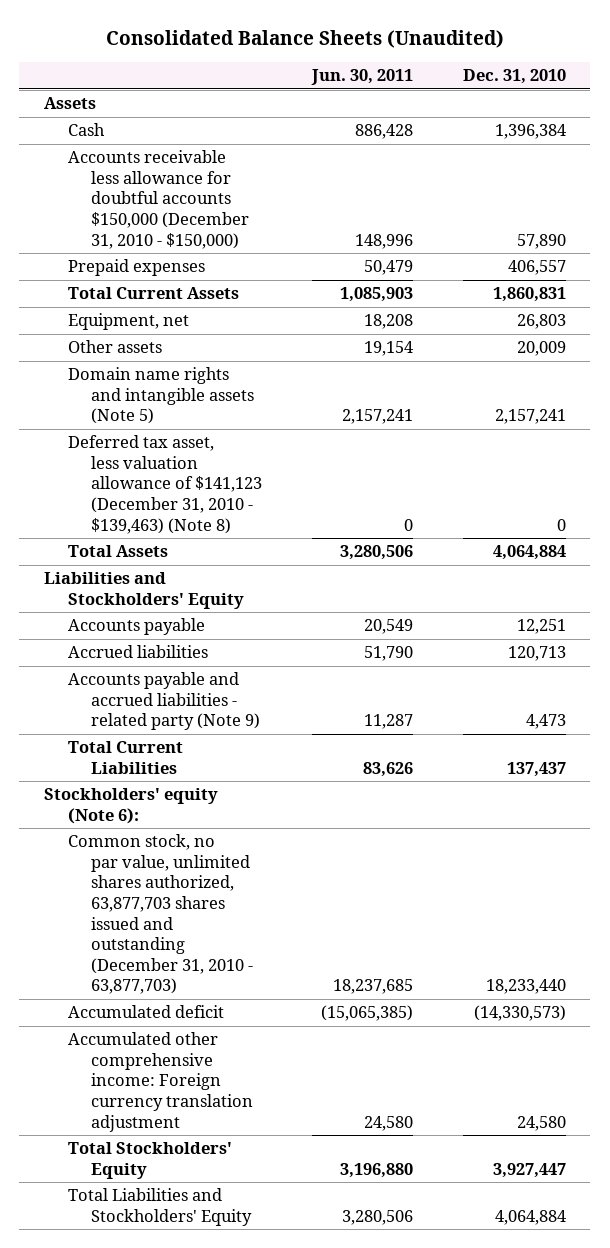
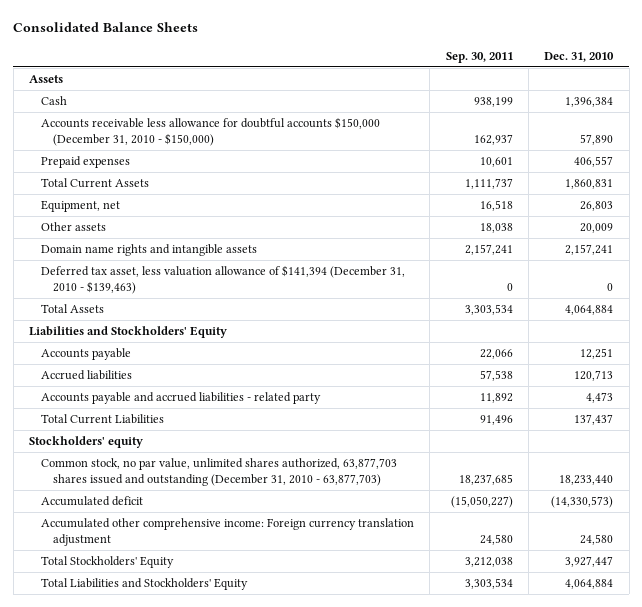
[105,30,504,49] Consolidated Balance Sheets (Unaudited) -> [13,22,199,33] Consolidated Balance Sheets
[310,69,413,86] Jun. 30, 2011 -> none
none -> [445,51,513,63] Sep. 30, 2011
[67,367,255,425] Domain name rights and intangible assets (Note 5) -> [40,244,257,257] Domain name rights and intangible assets
[67,435,263,534] Deferred tax asset, less valuation allowance of $141,123 (December 31, 2010 - $139,463) (Note 8) -> [40,265,405,295] Deferred tax asset, less valuation allowance of $141,394 (December 31, 2010 - $139,463)
[67,672,261,731] Accounts payable and accrued liabilities - related party (Note 9) -> [40,392,321,405] Accounts payable and accrued liabilities - related party
[44,788,219,824] Stockholders' equity (Note 6): -> [28,436,143,449] Stockholders' equity

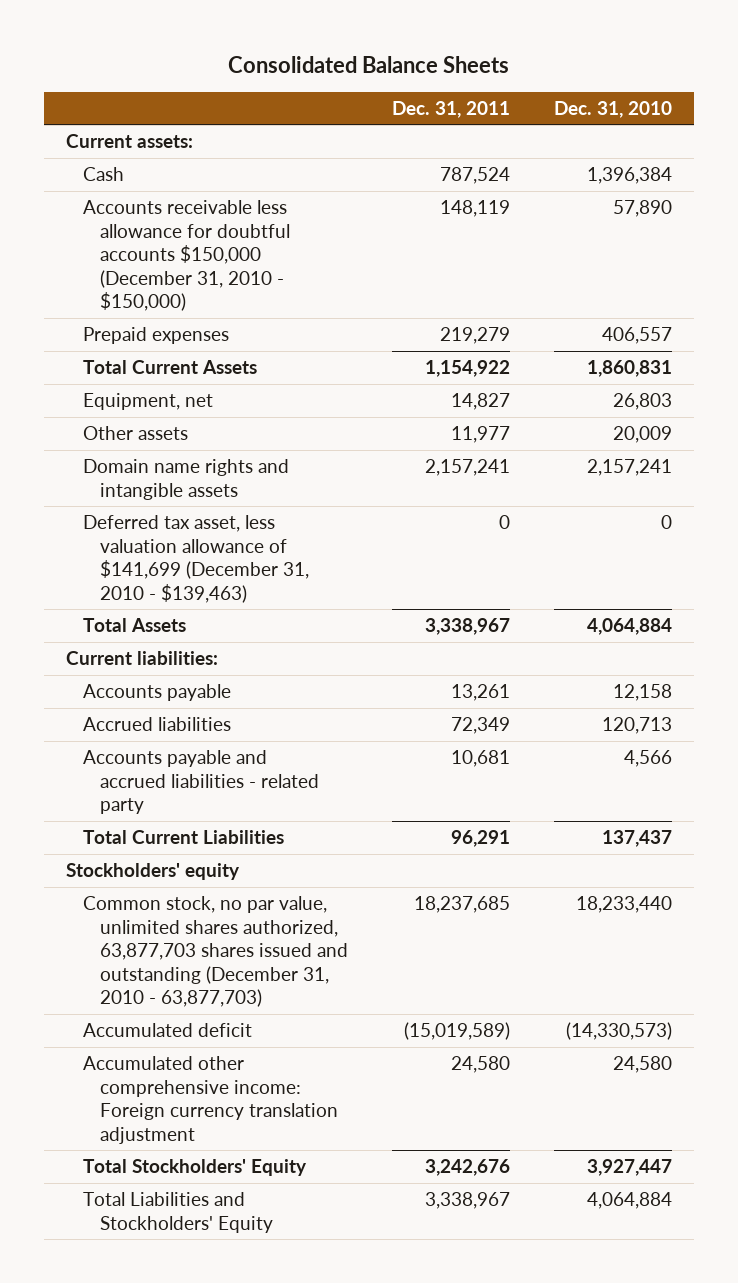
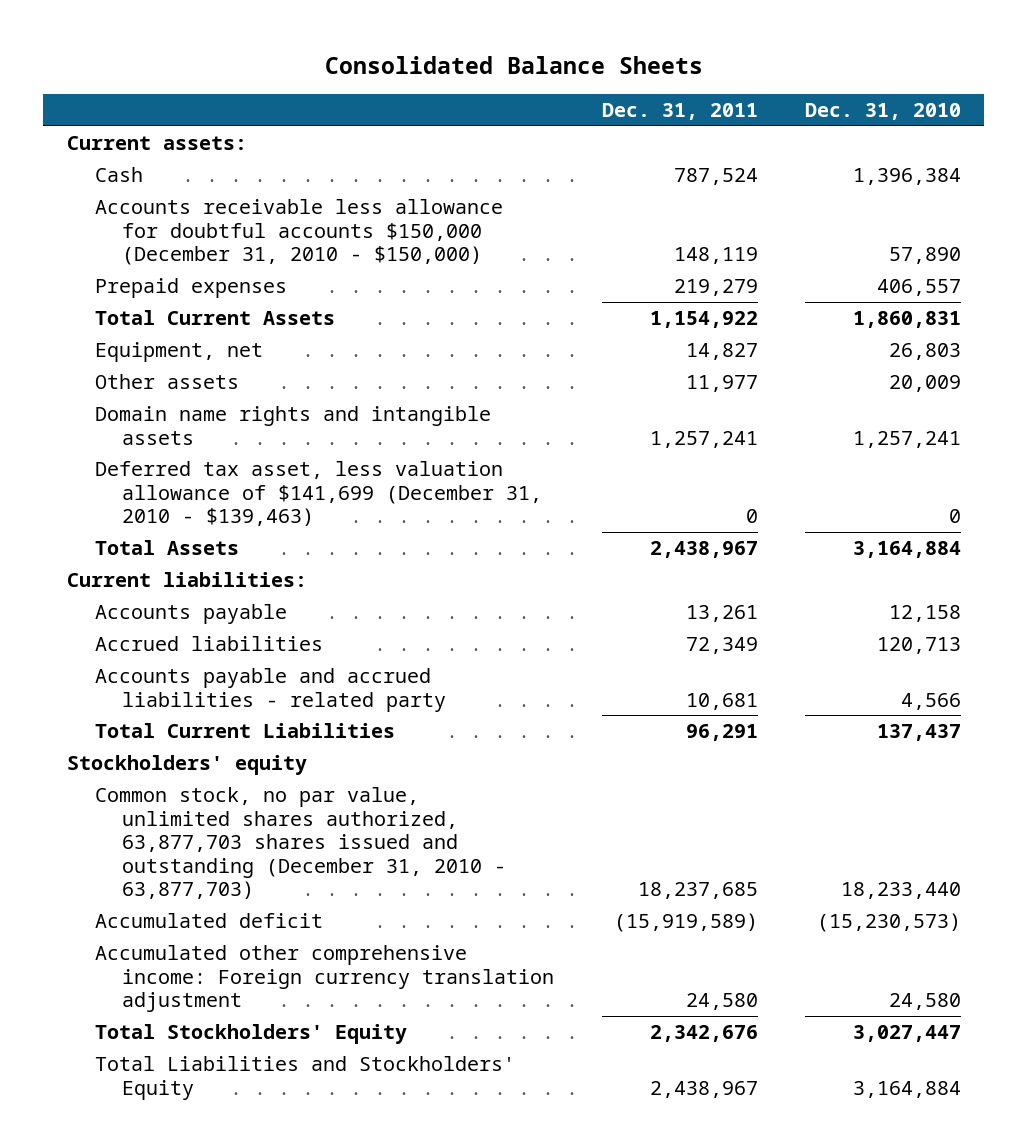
[425,459,511,477] 2,157,241 -> [649,430,758,448] 1,257,241
[587,459,673,477] 2,157,241 -> [852,430,961,448] 1,257,241
[425,618,511,636] 3,338,967 -> [649,541,758,559] 2,438,967
[587,618,673,636] 4,064,884 -> [852,541,961,559] 3,164,884
[404,1022,511,1041] (15,019,589) -> [613,913,758,933] (15,919,589)
[566,1022,673,1041] (14,330,573) -> [816,913,961,933] (15,230,573)
[425,1159,511,1177] 3,242,676 -> [649,1025,758,1043] 2,342,676
[587,1159,673,1177] 3,927,447 -> [852,1025,961,1043] 3,027,447
[425,1192,511,1210] 3,338,967 -> [649,1080,758,1098] 2,438,967
[587,1192,673,1210] 4,064,884 -> [852,1080,961,1098] 3,164,884

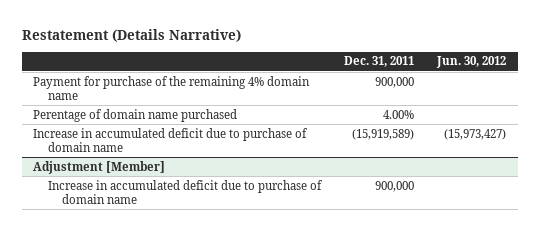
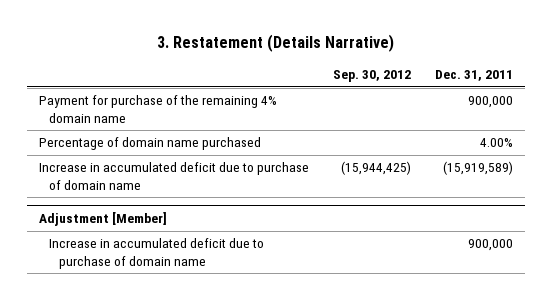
[21,28,241,42] Restatement (Details Narrative) -> [157,34,395,53] 3. Restatement (Details Narrative)
[436,56,507,69] Jun. 30, 2012 -> none
none -> [333,70,412,83] Sep. 30, 2012
[33,108,238,122] Perentage of domain name purchased -> [38,137,261,151] Percentage of domain name purchased

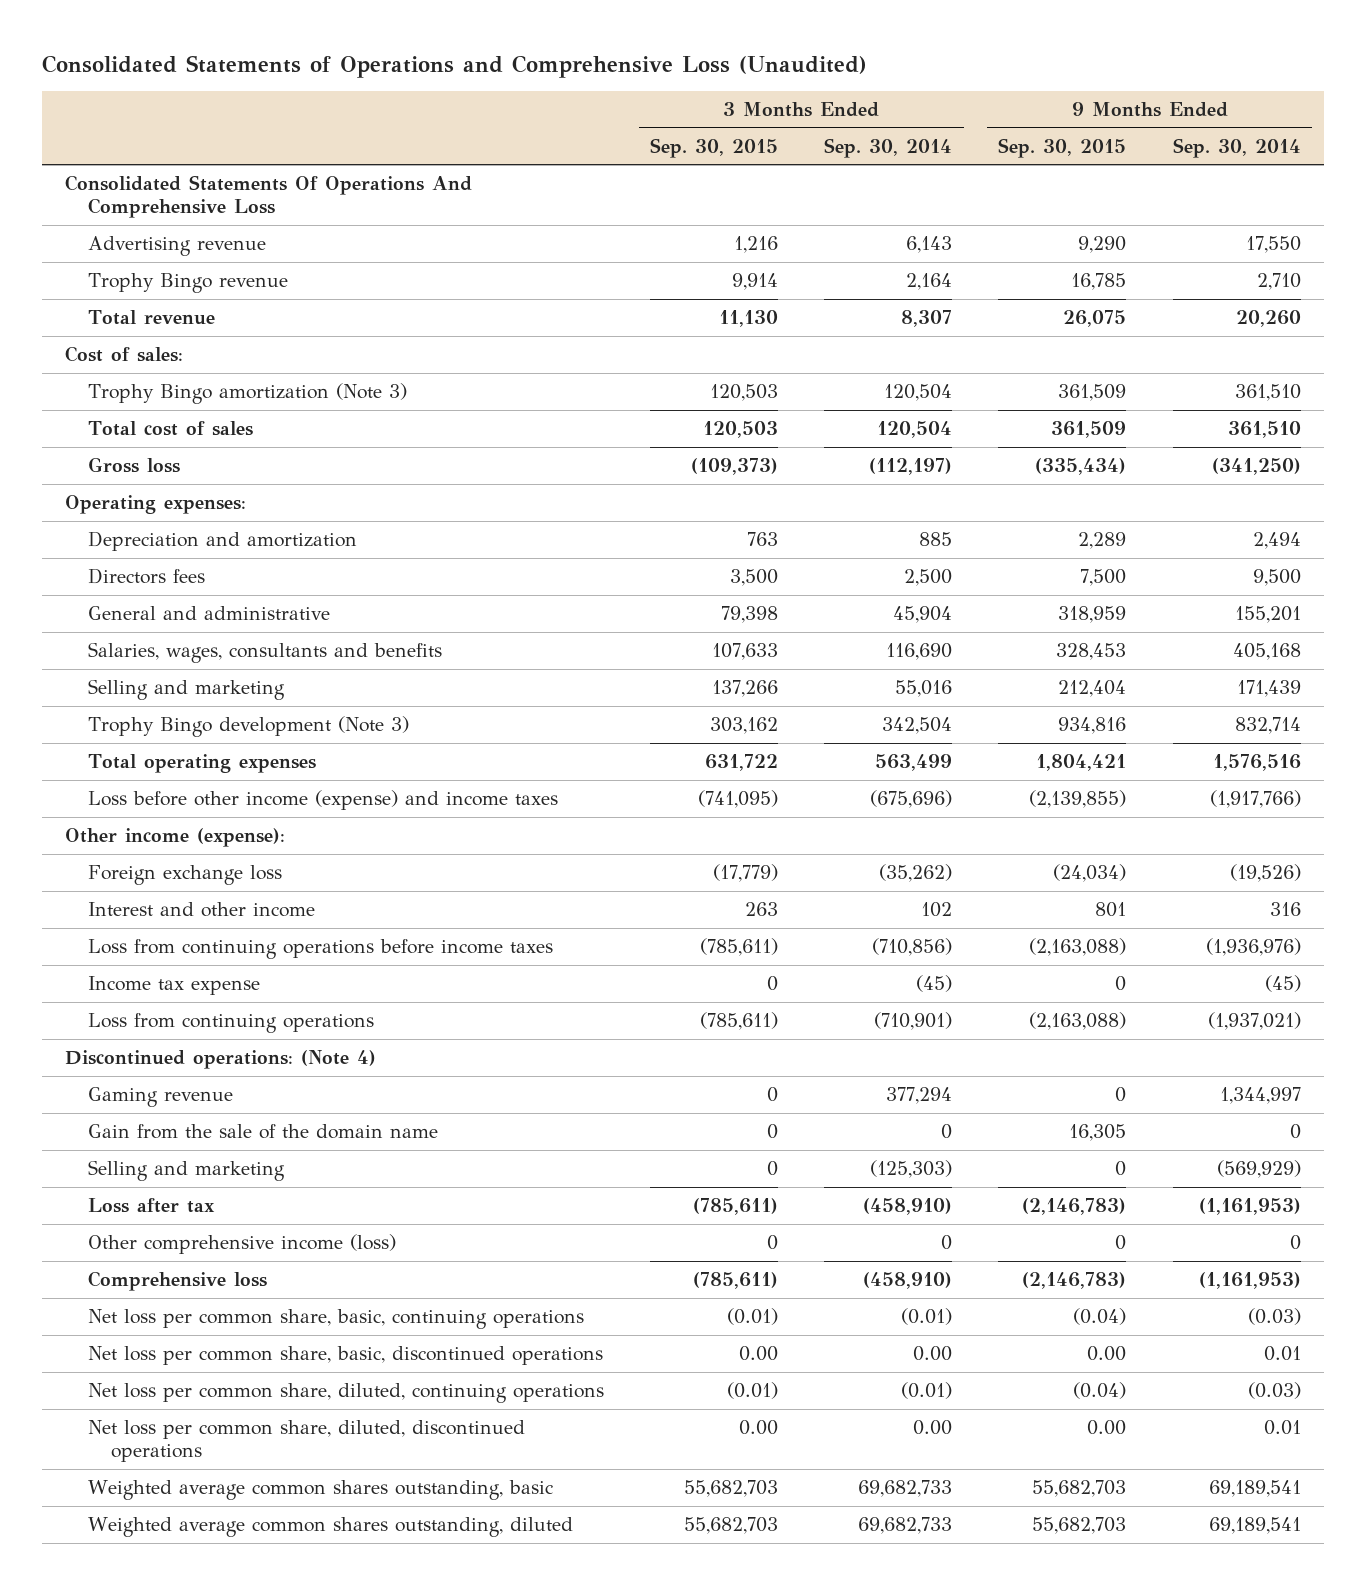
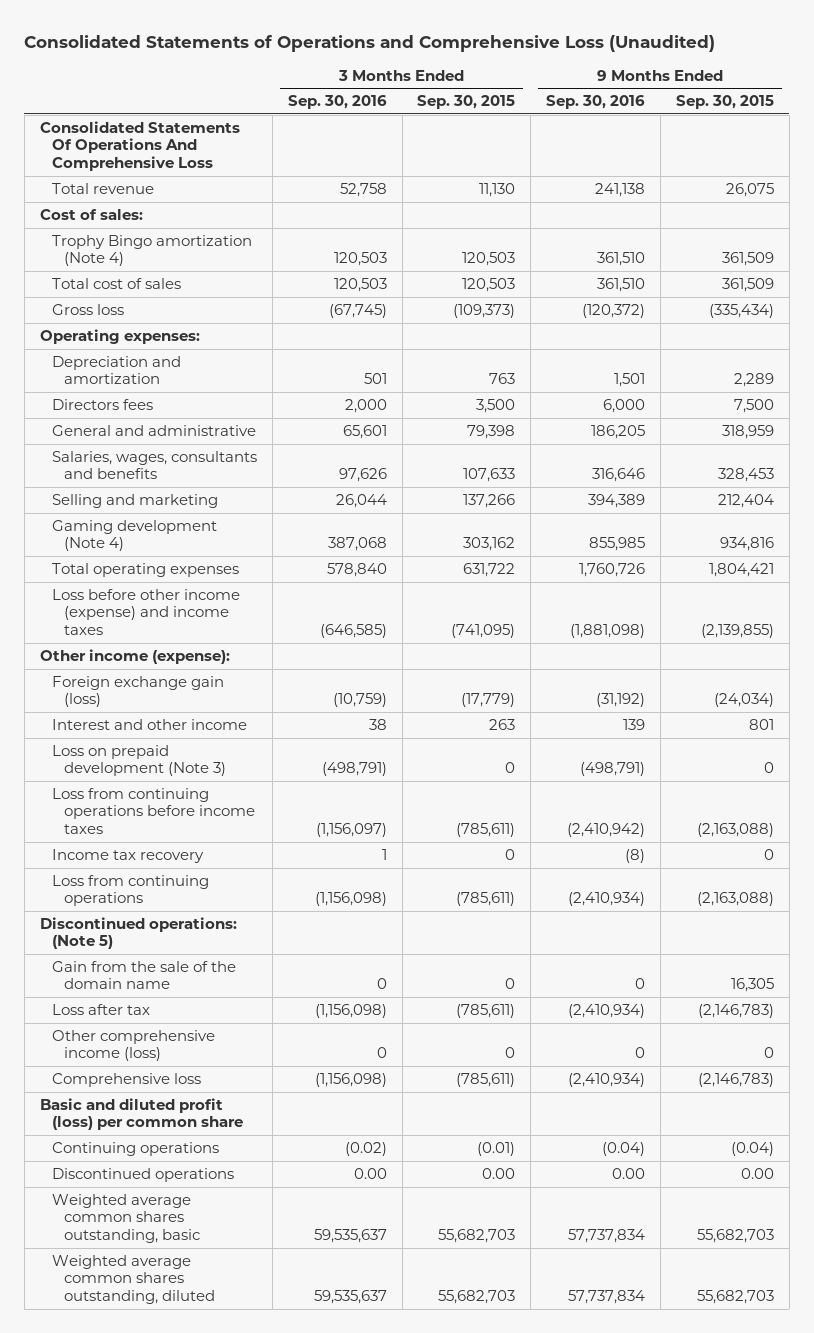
[824,137,953,158] Sep. 30, 2014 -> none
[1172,137,1301,158] Sep. 30, 2014 -> none
none -> [287,95,387,110] Sep. 30, 2016
none -> [546,95,646,110] Sep. 30, 2016
[87,235,266,256] Advertising revenue -> none
[87,272,288,293] Trophy Bingo revenue -> none
[87,382,407,404] Trophy Bingo amortization (Note 3) -> [52,235,253,267] Trophy Bingo amortization (Note 4)
[87,715,409,737] Trophy Bingo development (Note 3) -> [52,520,218,552] Gaming development (Note 4)
[87,864,282,885] Foreign exchange loss -> [52,676,225,708] Foreign exchange gain (loss)
none -> [52,745,227,777] Loss on prepaid development (Note 3)
[87,975,260,995] Income tax expense -> [52,849,205,864] Income tax recovery
[87,1086,233,1107] Gaming revenue -> none
[64,1049,376,1069] Discontinued operations: (Note 4) -> [39,917,237,950] Discontinued operations: (Note 5)
[87,1159,285,1181] Selling and marketing -> none
[87,1308,584,1329] Net loss per common share, basic, continuing operations -> none
[87,1382,604,1403] Net loss per common share, diluted, continuing operations -> none
[87,1419,525,1462] Net loss per common share, diluted, discontinued operations -> none
none -> [39,1098,244,1131] Basic and diluted profit (loss) per common share
none -> [52,1142,220,1157] Continuing operations
[87,1345,603,1365] Net loss per common share, basic, discontinued operations -> [52,1168,235,1183] Discontinued operations

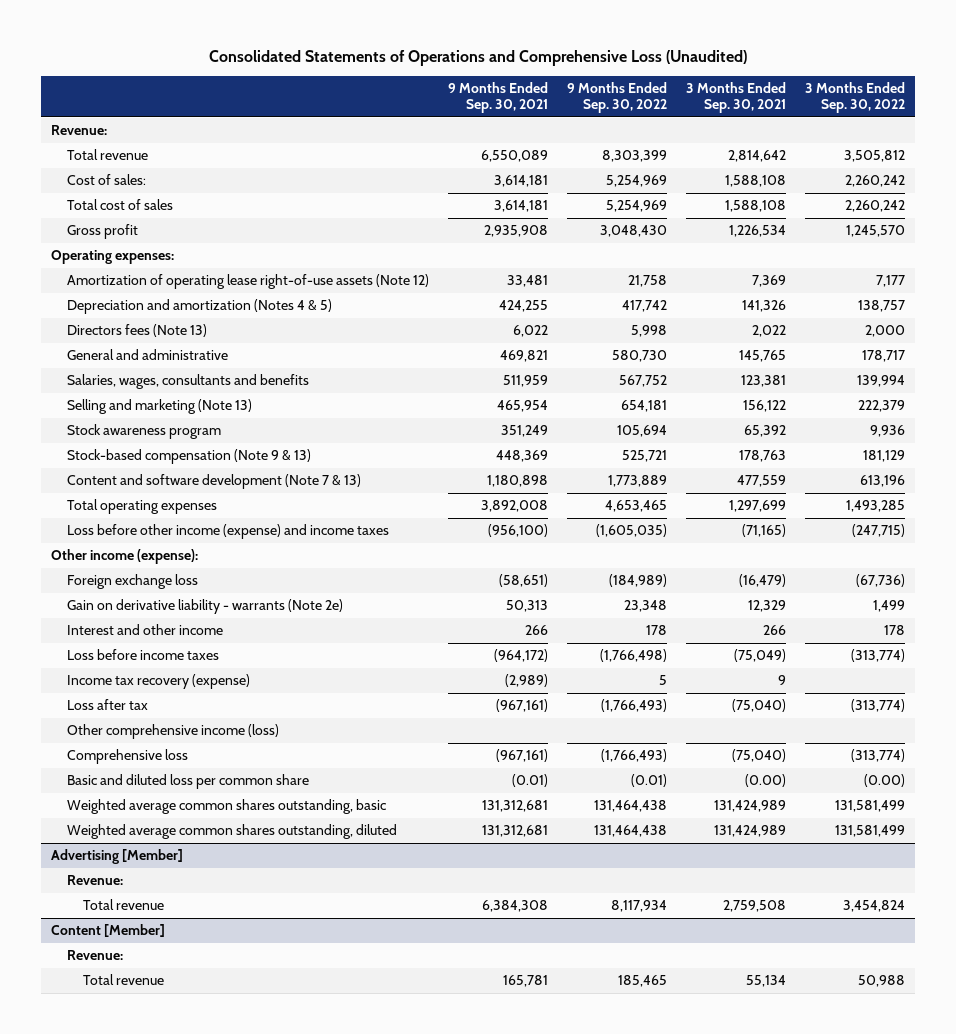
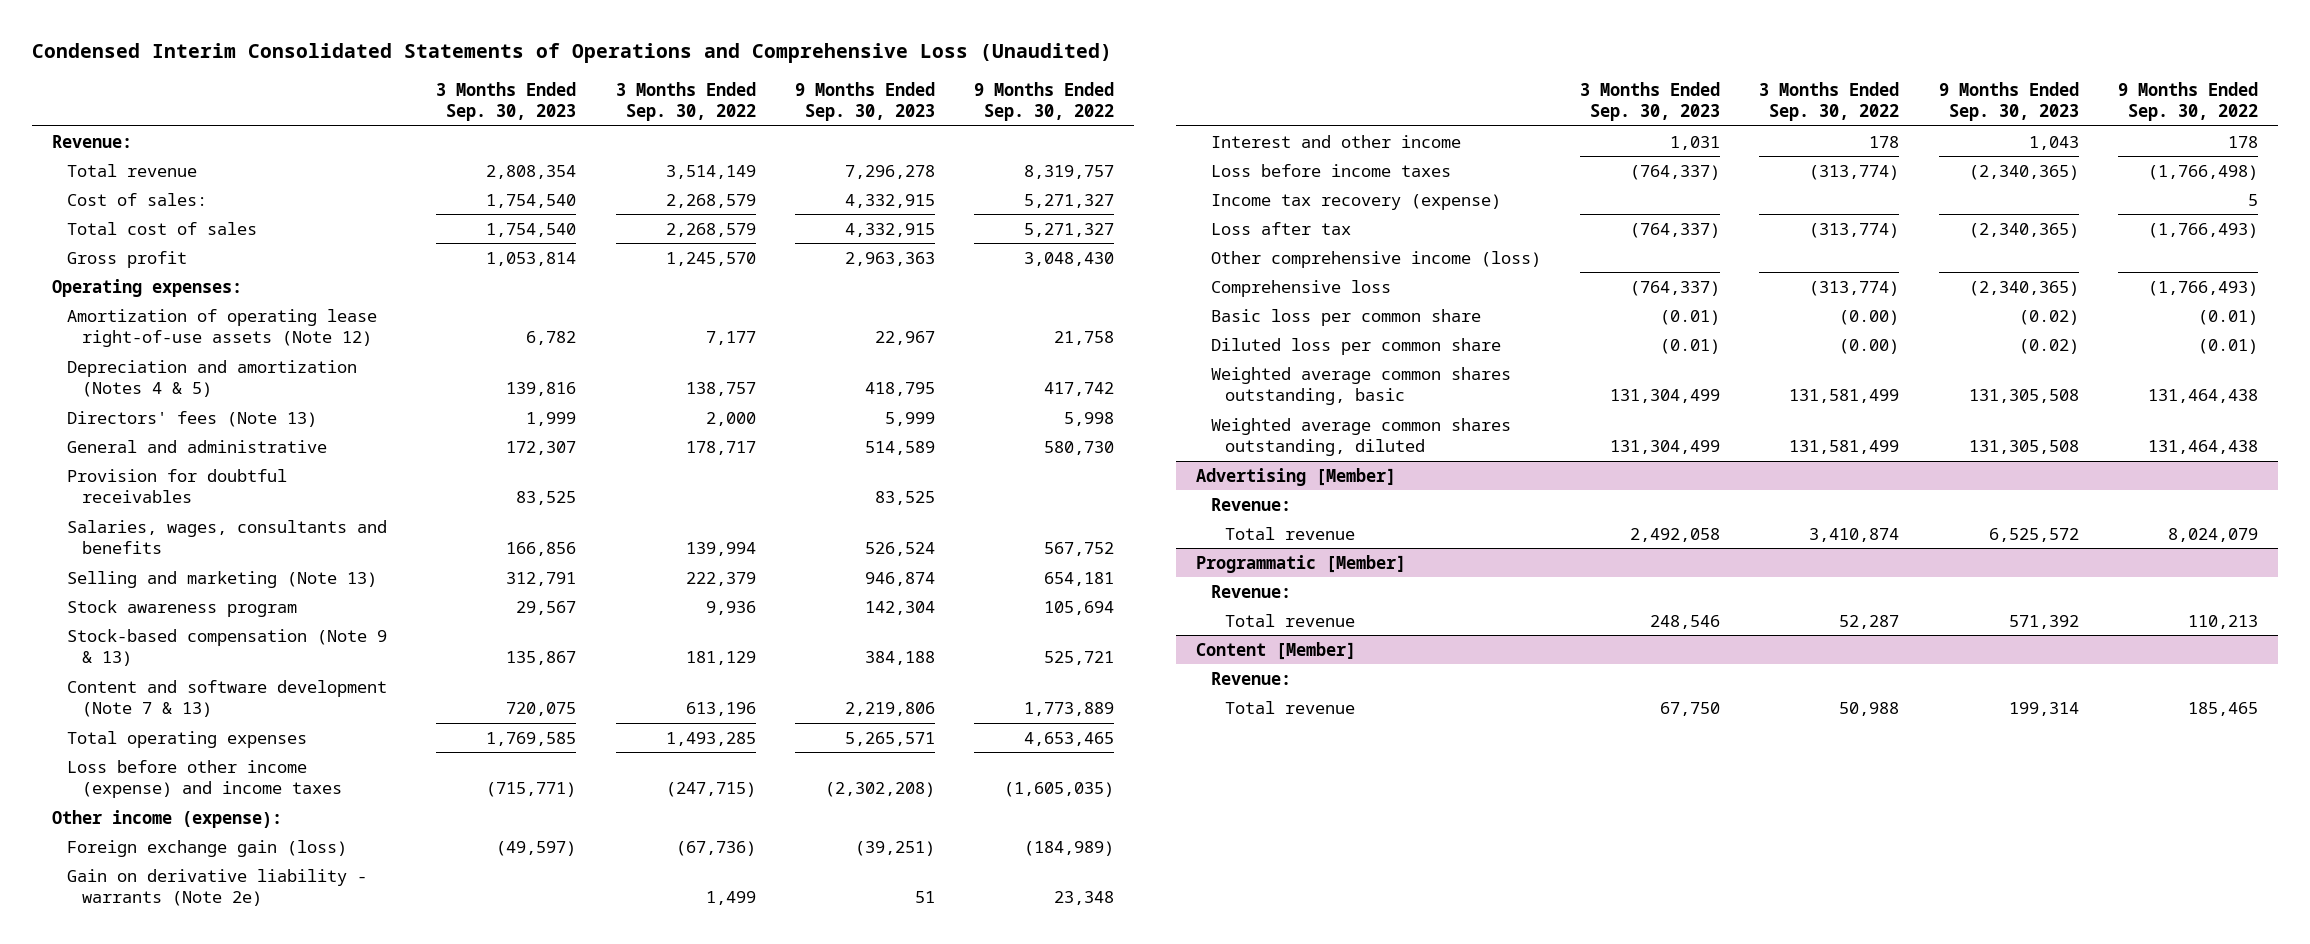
[208,50,747,67] Consolidated Statements of Operations and Comprehensive Loss (Unaudited) -> [32,43,1113,64] Condensed Interim Consolidated Statements of Operations and Comprehensive Loss (Unaudited)
[448,82,549,114] 9 Months Ended Sep. 30, 2021 -> none
[686,82,787,114] 3 Months Ended Sep. 30, 2021 -> none
none -> [436,81,577,122] 3 Months Ended Sep. 30, 2023
none -> [794,81,935,122] 9 Months Ended Sep. 30, 2023
[602,150,668,163] 8,303,399 -> [1024,164,1115,179] 8,319,757
[844,150,906,163] 3,505,812 -> [665,164,756,179] 3,514,149
[606,175,668,188] 5,254,969 -> [1024,193,1115,208] 5,271,327
[845,175,906,188] 2,260,242 -> [665,193,756,208] 2,268,579
[606,200,668,213] 5,254,969 -> [1024,222,1115,237] 5,271,327
[845,200,906,213] 2,260,242 -> [665,222,756,237] 2,268,579
[66,324,207,338] Directors fees (Note 13) -> [66,410,317,427] Directors' fees (Note 13)
none -> [66,468,287,504] Provision for doubtful receivables
[66,574,198,590] Foreign exchange loss -> [66,839,347,857] Foreign exchange gain (loss)
[66,774,309,790] Basic and diluted loss per common share -> [1210,308,1481,326] Basic loss per common share
none -> [1210,337,1501,355] Diluted loss per common share
[611,900,668,913] 8,117,934 -> [2167,527,2258,542] 8,024,079
[843,900,906,913] 3,454,824 -> [1809,527,1900,542] 3,410,874
none -> [1195,554,1406,573] Programmatic [Member]
none -> [1210,584,1291,598] Revenue:
none -> [1225,613,1356,627] Total revenue

